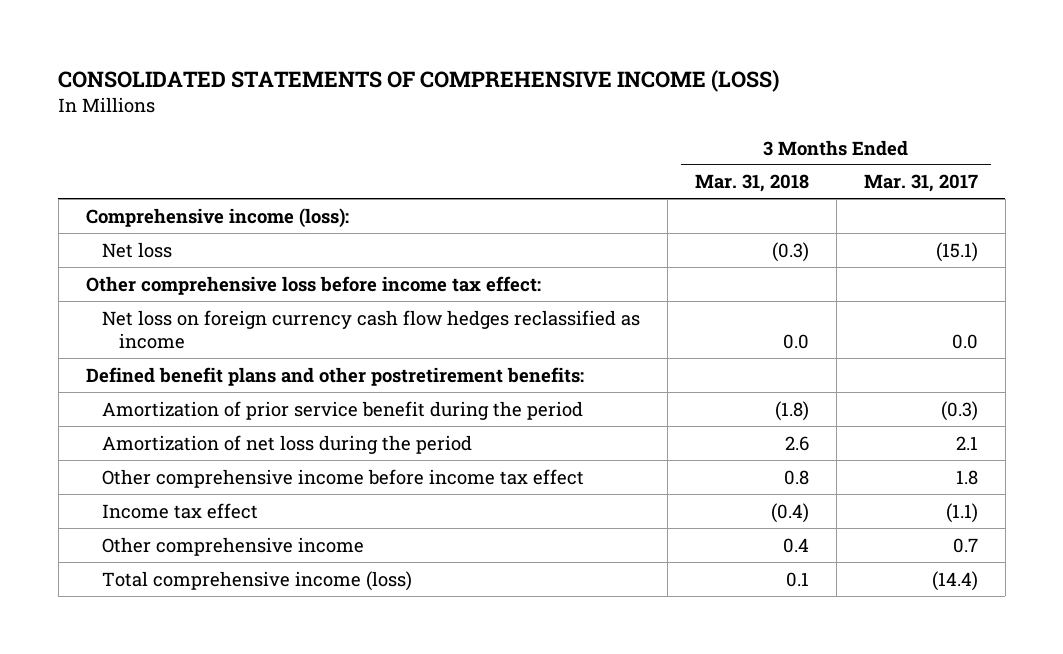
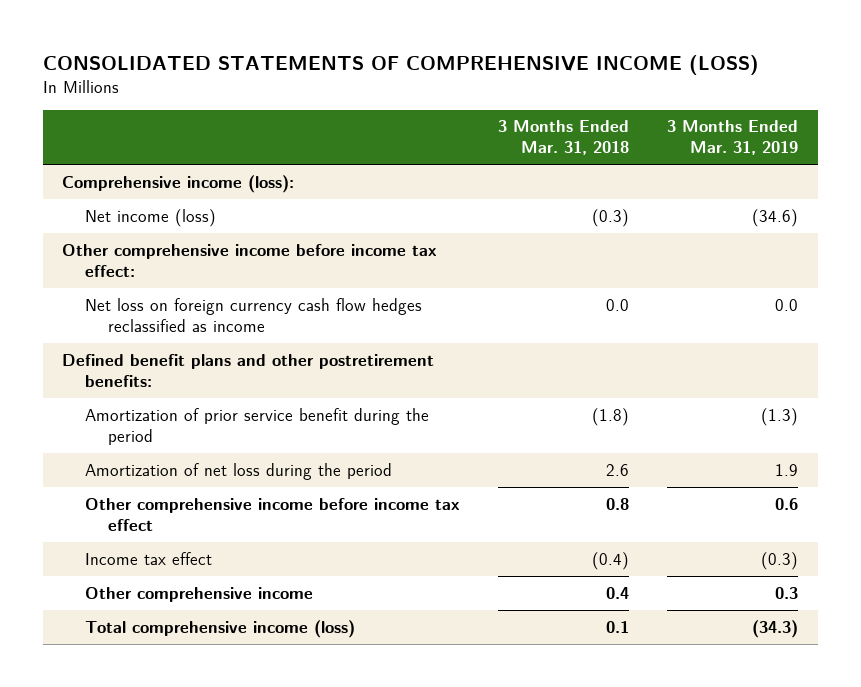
[863,174,978,193] Mar. 31, 2017 -> none
none -> [667,120,799,156] 3 Months Ended Mar. 31, 2019
[102,241,173,258] Net loss -> [85,208,217,227] Net income (loss)
[85,275,541,295] Other comprehensive loss before income tax effect: -> [62,243,438,277] Other comprehensive income before income tax effect:

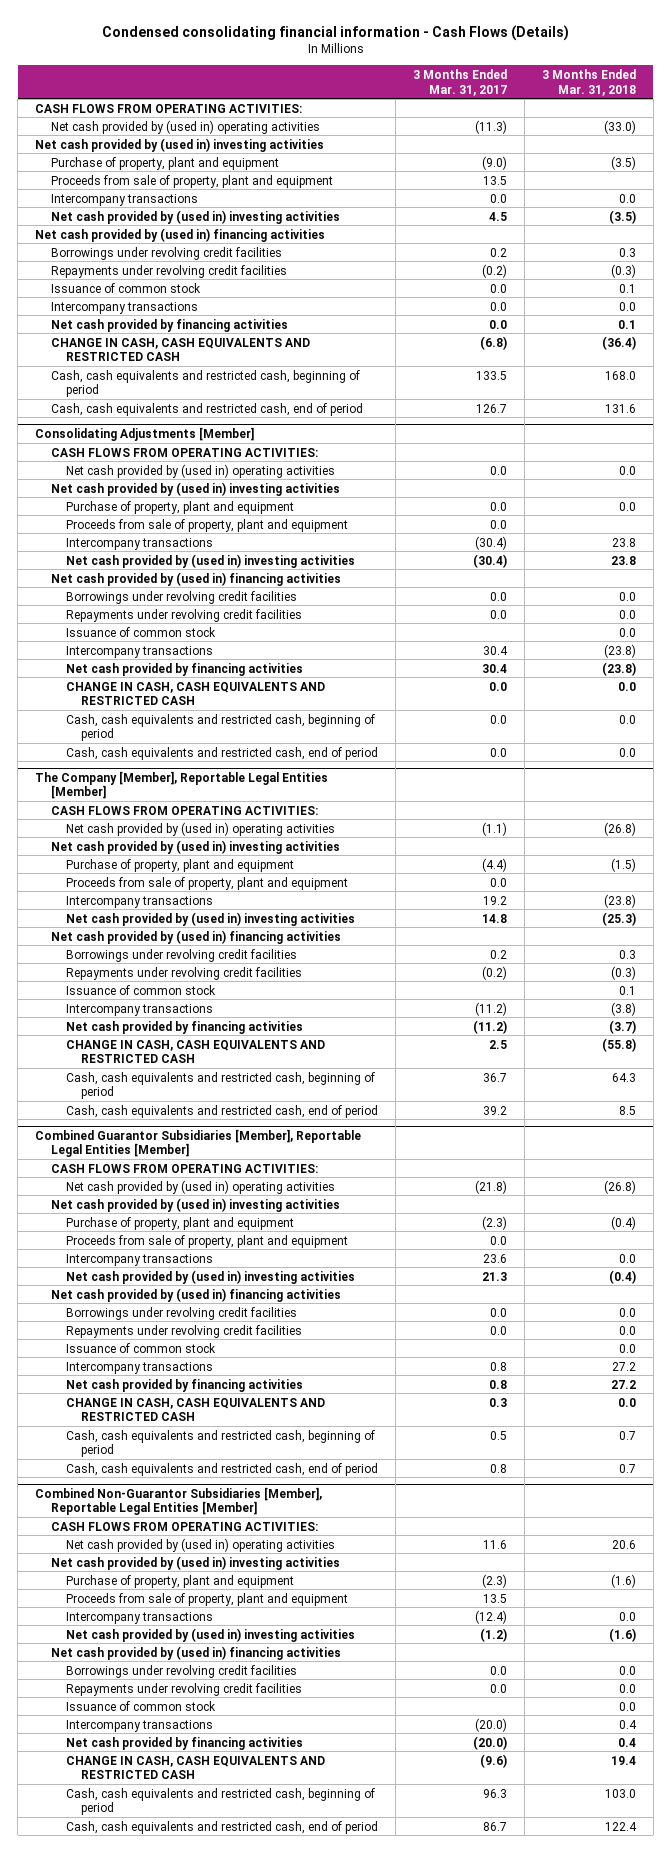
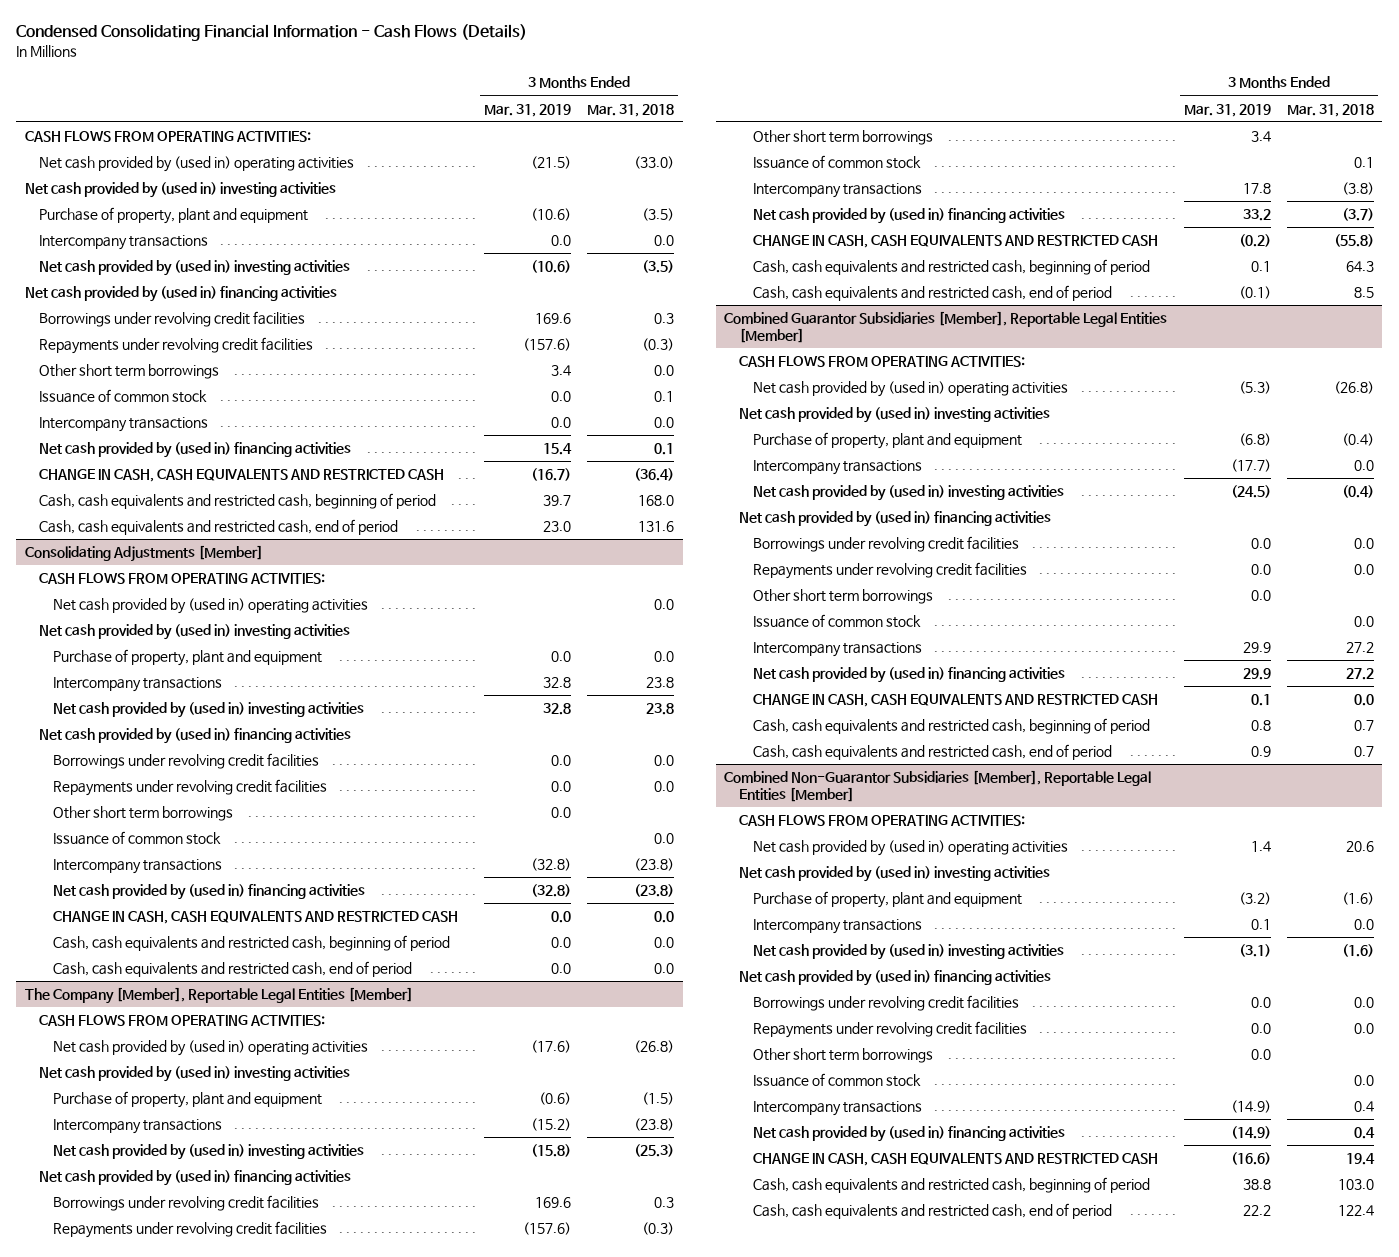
[101,24,569,41] Condensed consolidating financial information - Cash Flows (Details) -> [16,24,528,42] Condensed Consolidating Financial Information - Cash Flows (Details)
[412,69,507,96] 3 Months Ended Mar. 31, 2017 -> none
none -> [483,103,571,117] Mar. 31, 2019
[50,174,333,188] Proceeds from sale of property, plant and equipment -> none
none -> [38,364,219,380] Other short term borrowings
[50,318,288,332] Net cash provided by financing activities -> [38,442,351,459] Net cash provided by (used in) financing activities
[65,518,348,532] Proceeds from sale of property, plant and equipment -> none
none -> [53,806,234,822] Other short term borrowings
[65,662,303,676] Net cash provided by financing activities -> [53,884,366,901] Net cash provided by (used in) financing activities
[65,876,348,890] Proceeds from sale of property, plant and equipment -> none
none -> [753,130,934,146] Other short term borrowings
[65,1020,303,1034] Net cash provided by financing activities -> [753,208,1066,225] Net cash provided by (used in) financing activities
[65,1234,348,1248] Proceeds from sale of property, plant and equipment -> none
none -> [753,589,934,605] Other short term borrowings
[65,1378,303,1392] Net cash provided by financing activities -> [753,667,1066,684] Net cash provided by (used in) financing activities
[65,1592,348,1606] Proceeds from sale of property, plant and equipment -> none
none -> [753,1048,934,1064] Other short term borrowings
[65,1736,303,1750] Net cash provided by financing activities -> [753,1126,1066,1143] Net cash provided by (used in) financing activities

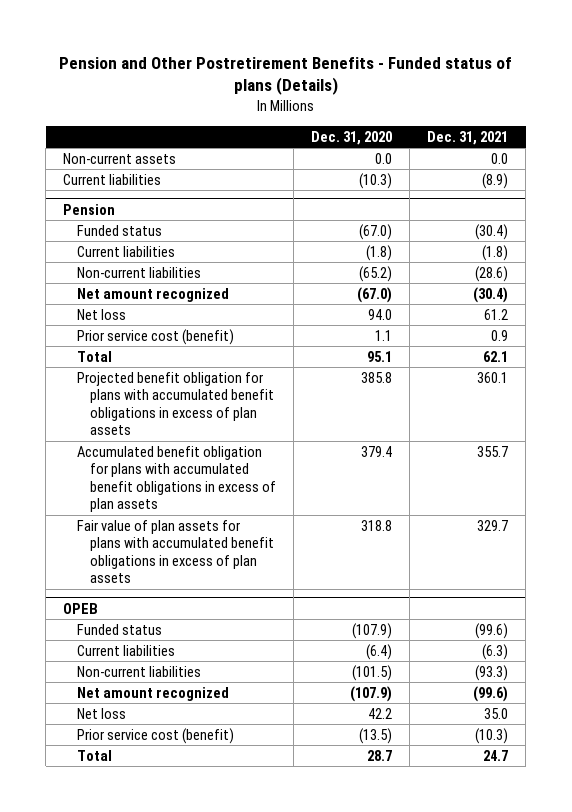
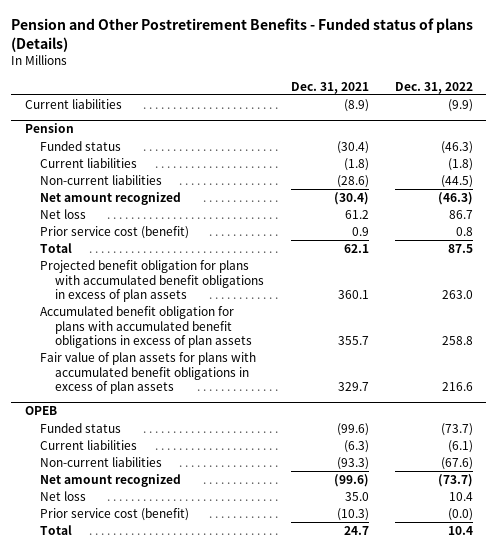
[311,130,393,145] Dec. 31, 2020 -> none
none -> [394,81,473,94] Dec. 31, 2022
[63,152,177,164] Non-current assets -> none

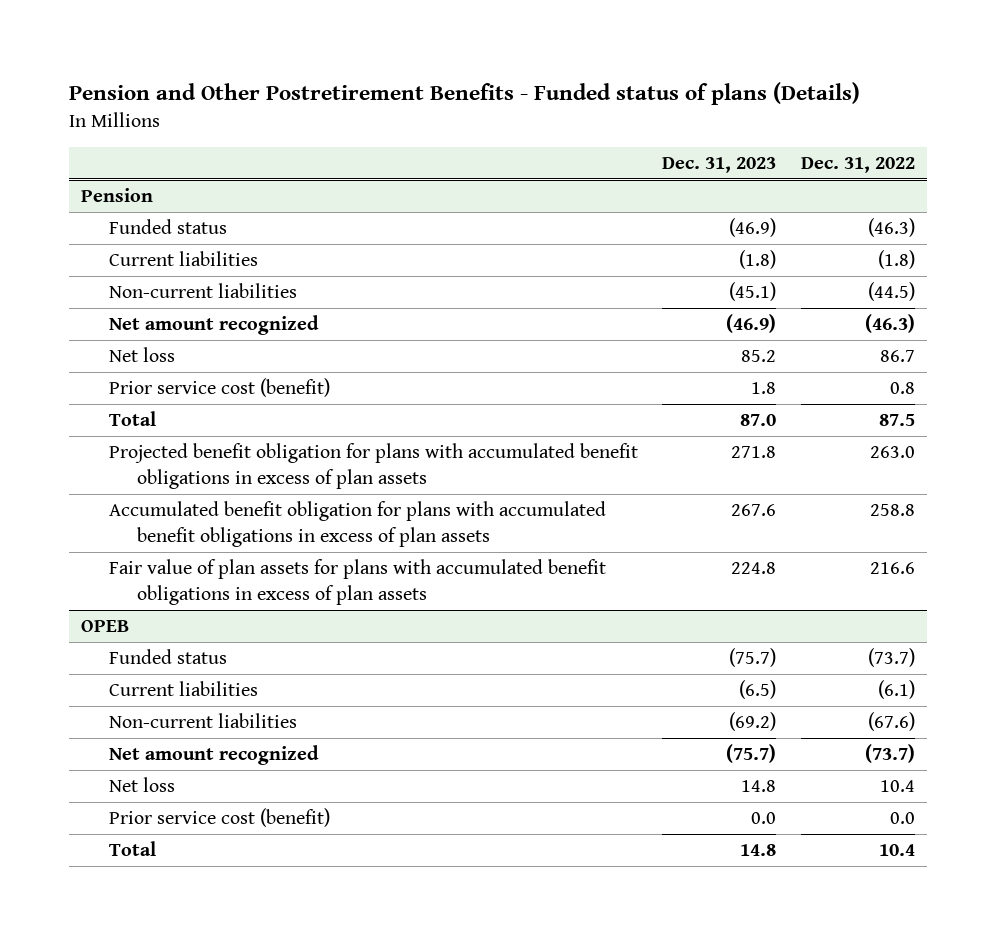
[290,81,369,94] Dec. 31, 2021 -> none
none -> [662,157,777,174] Dec. 31, 2023
[24,99,122,110] Current liabilities -> none
[447,508,473,522] (0.0) -> [889,812,915,825] 0.0

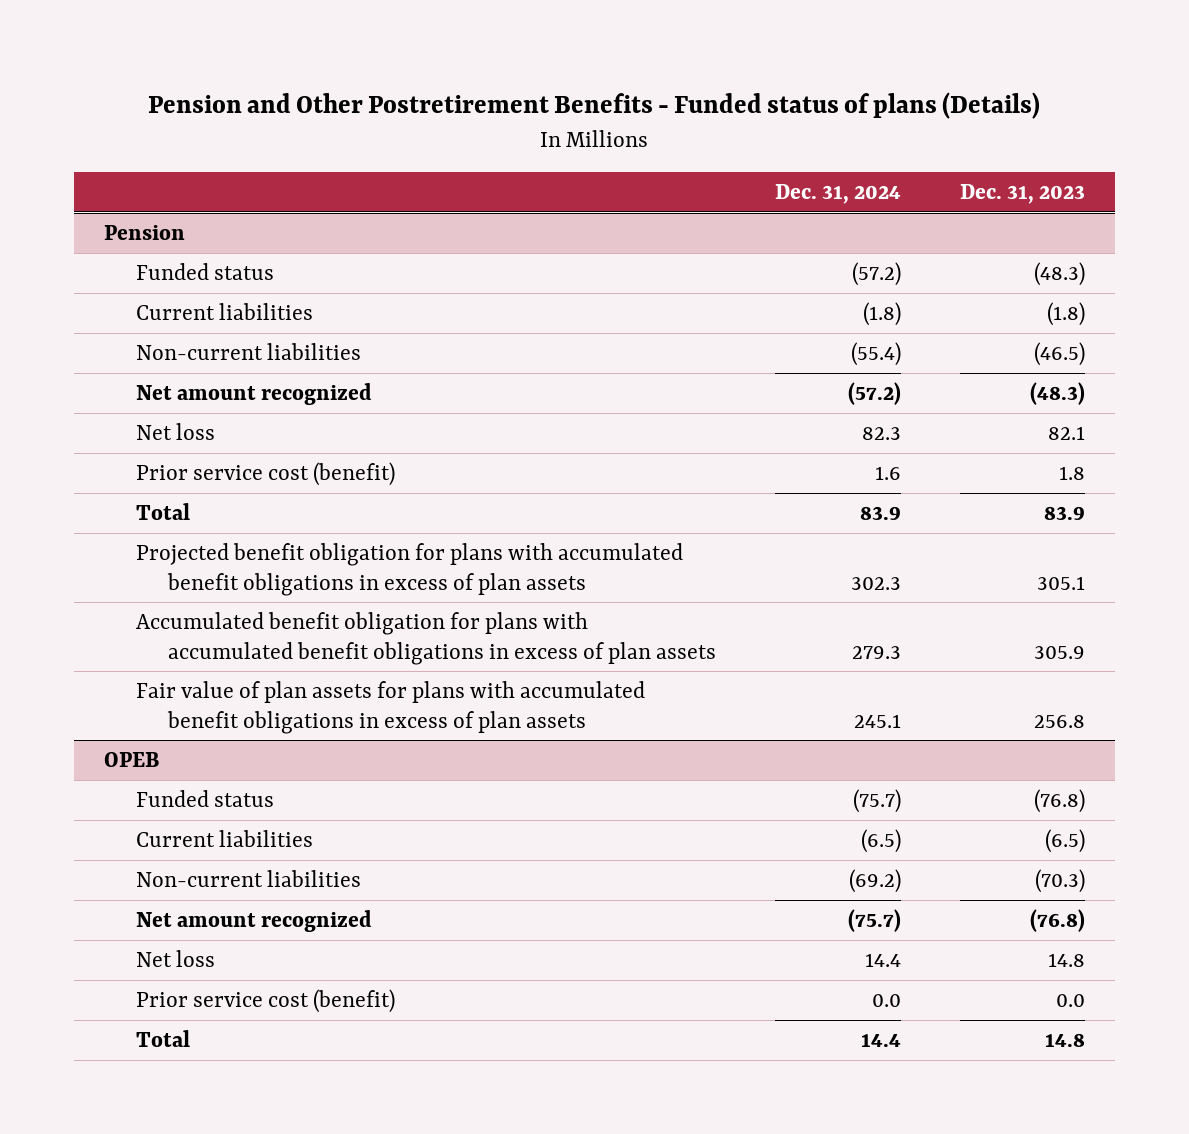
[800,157,915,174] Dec. 31, 2022 -> none
none -> [775,184,902,205] Dec. 31, 2024
[729,218,777,238] (46.9) -> [1034,262,1086,287] (48.3)
[729,282,777,302] (45.1) -> [1034,342,1086,367] (46.5)
[726,314,777,334] (46.9) -> [1030,382,1086,406] (48.3)
[741,350,777,363] 85.2 -> [1048,426,1086,441] 82.1
[740,414,777,427] 87.0 -> [1044,506,1086,521] 83.9
[731,446,777,459] 271.8 -> [1037,575,1086,590] 305.1
[731,504,777,517] 267.6 -> [1034,645,1086,659] 305.9
[731,562,777,575] 224.8 -> [1034,714,1086,728] 256.8
[729,648,777,668] (75.7) -> [1034,789,1086,814] (76.8)
[729,712,777,732] (69.2) -> [1035,869,1086,894] (70.3)
[726,744,777,764] (75.7) -> [1030,909,1086,933] (76.8)

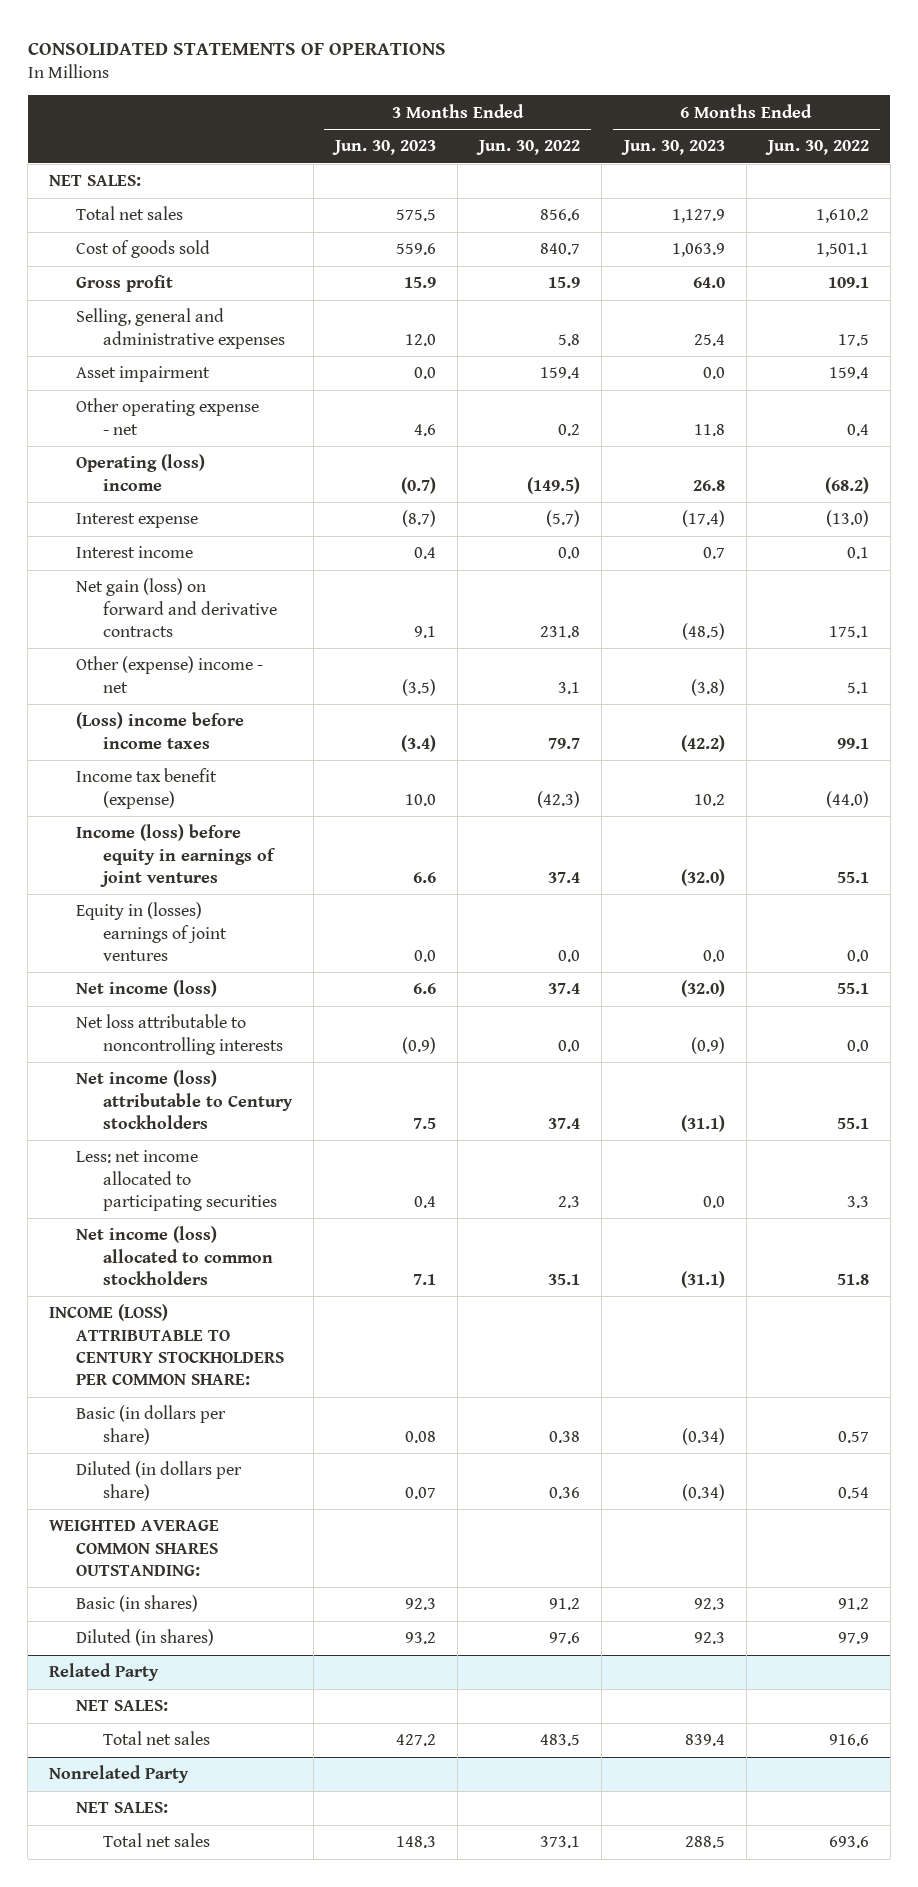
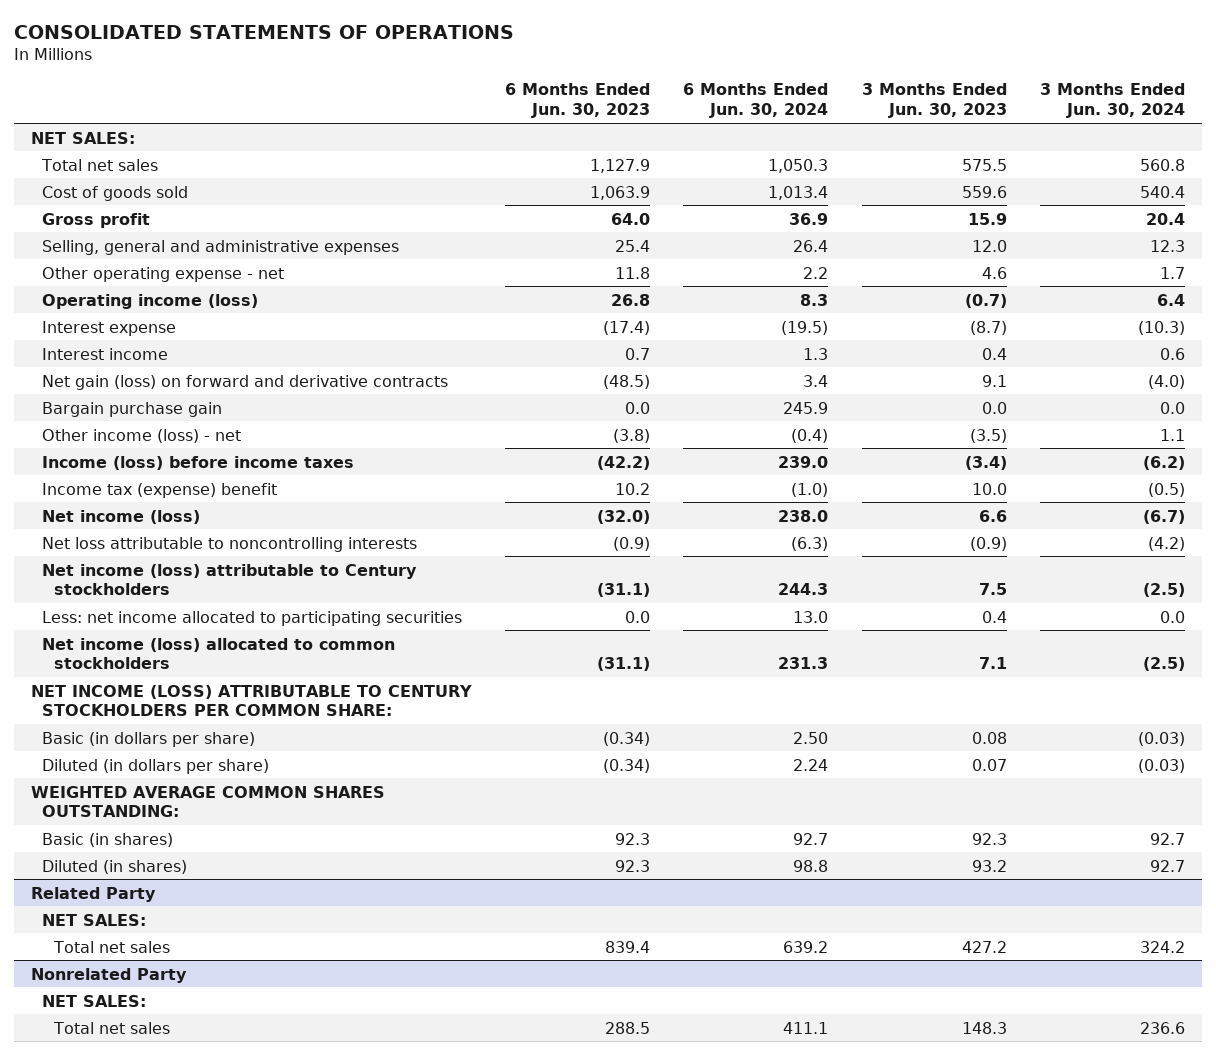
[476,140,581,156] Jun. 30, 2022 -> none
[764,140,869,156] Jun. 30, 2022 -> none
none -> [683,83,829,119] 6 Months Ended Jun. 30, 2024
none -> [1040,83,1186,119] 3 Months Ended Jun. 30, 2024
[76,366,211,383] Asset impairment -> none
[76,454,206,491] Operating (loss) income -> [42,293,259,309] Operating income (loss)
[76,824,276,887] Income (loss) before equity in earnings of joint ventures -> none
[76,902,227,961] Equity in (losses) earnings of joint ventures -> none
none -> [42,401,223,417] Bargain purchase gain
[76,656,264,693] Other (expense) income - net -> [42,428,242,443] Other income (loss) - net
[76,712,245,749] (Loss) income before income taxes -> [42,455,355,470] Income (loss) before income taxes
[76,768,218,809] Income tax benefit (expense) -> [42,482,278,498] Income tax (expense) benefit
[49,1304,285,1386] INCOME (LOSS) ATTRIBUTABLE TO CENTURY STOCKHOLDERS PER COMMON SHARE: -> [30,684,472,717] NET INCOME (LOSS) ATTRIBUTABLE TO CENTURY STOCKHOLDERS PER COMMON SHARE:

